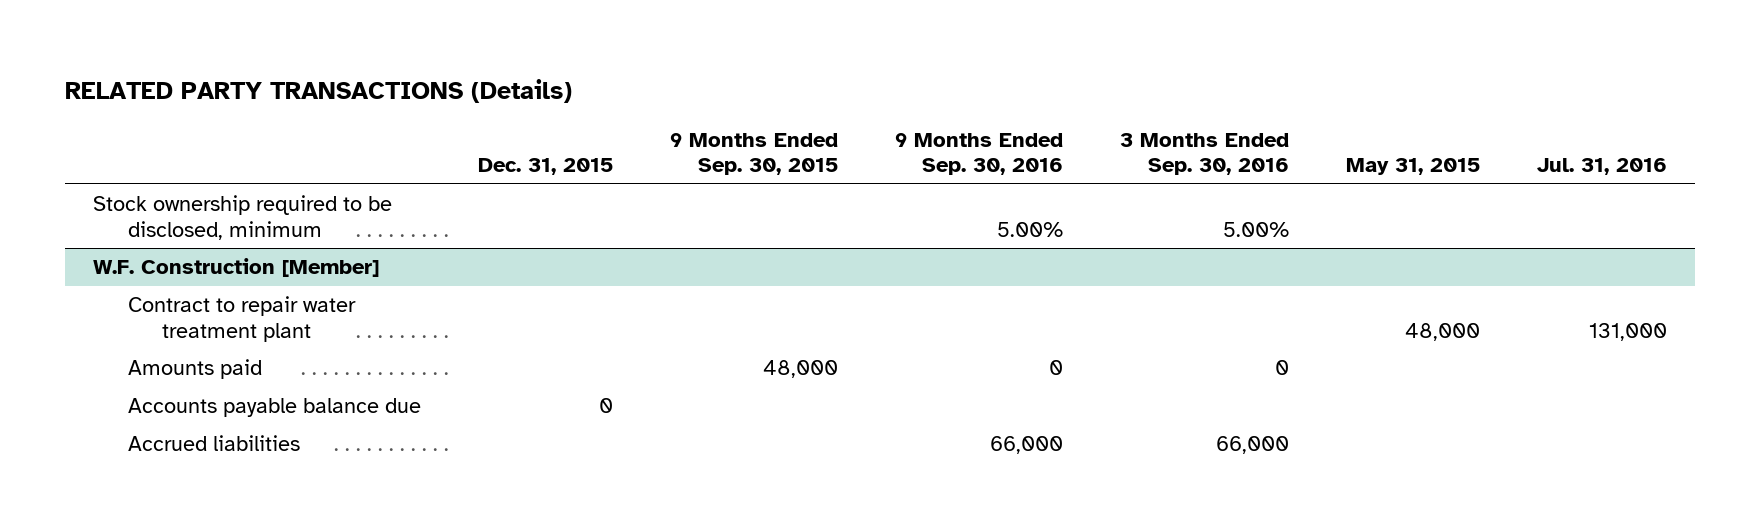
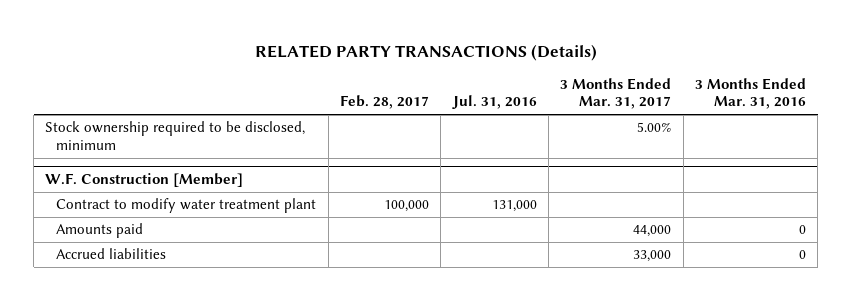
[477,158,613,176] Dec. 31, 2015 -> none
[669,132,838,176] 9 Months Ended Sep. 30, 2015 -> none
[894,132,1063,176] 9 Months Ended Sep. 30, 2016 -> none
[1119,132,1289,176] 3 Months Ended Sep. 30, 2016 -> none
[1345,158,1480,176] May 31, 2015 -> none
none -> [340,95,430,110] Feb. 28, 2017
none -> [560,78,672,110] 3 Months Ended Mar. 31, 2017
none -> [694,78,806,110] 3 Months Ended Mar. 31, 2016
[127,296,356,342] Contract to repair water treatment plant -> [56,198,317,214] Contract to modify water treatment plant
[127,398,421,418] Accounts payable balance due -> none

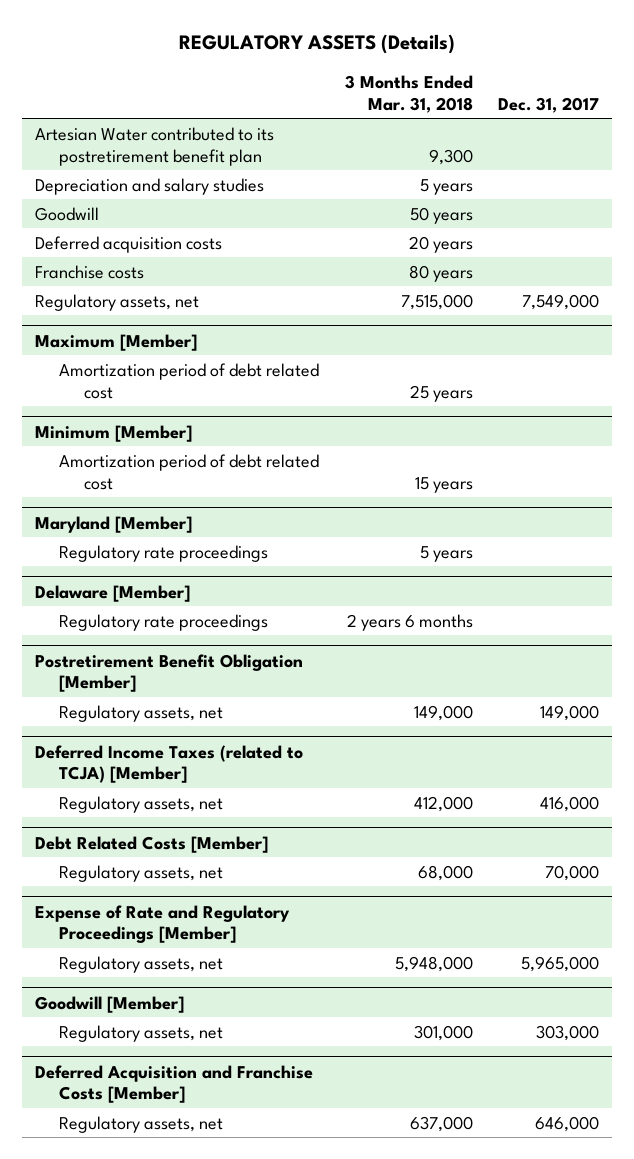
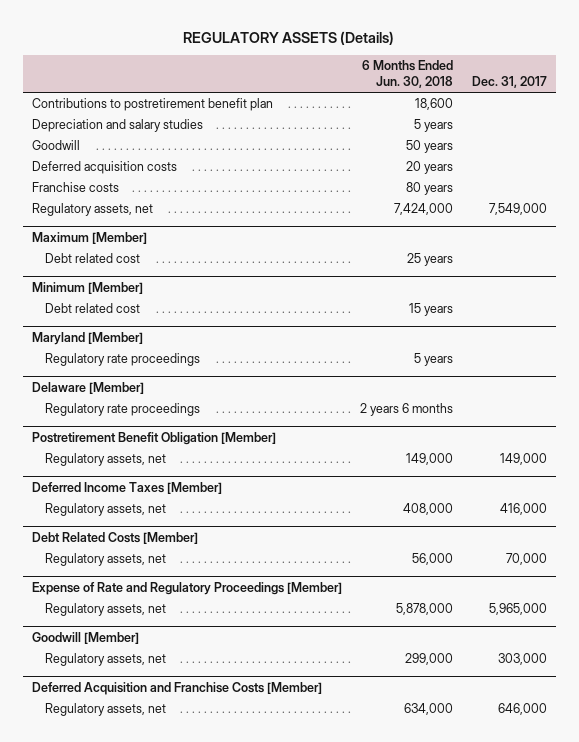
[344,74,473,113] 3 Months Ended Mar. 31, 2018 -> none
none -> [362,60,454,89] 6 Months Ended Jun. 30, 2018
[34,126,274,166] Artesian Water contributed to its postretirement benefit plan -> [32,98,274,112] Contributions to postretirement benefit plan
[59,362,320,399] Amortization period of debt related cost -> [45,253,141,264] Debt related cost
[59,453,320,490] Amortization period of debt related cost -> [45,303,141,314] Debt related cost
[34,744,303,784] Deferred Income Taxes (related to TCJA) [Member] -> [32,482,223,495] Deferred Income Taxes [Member]

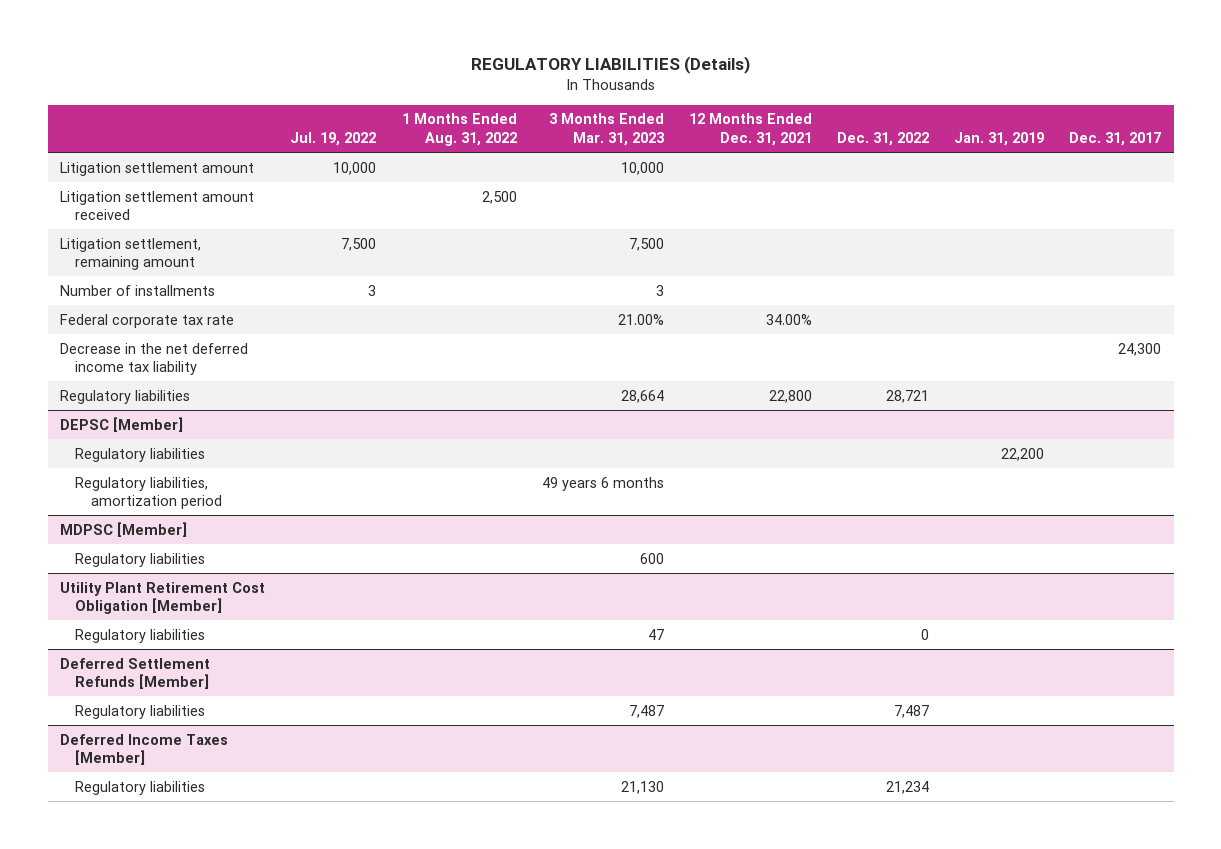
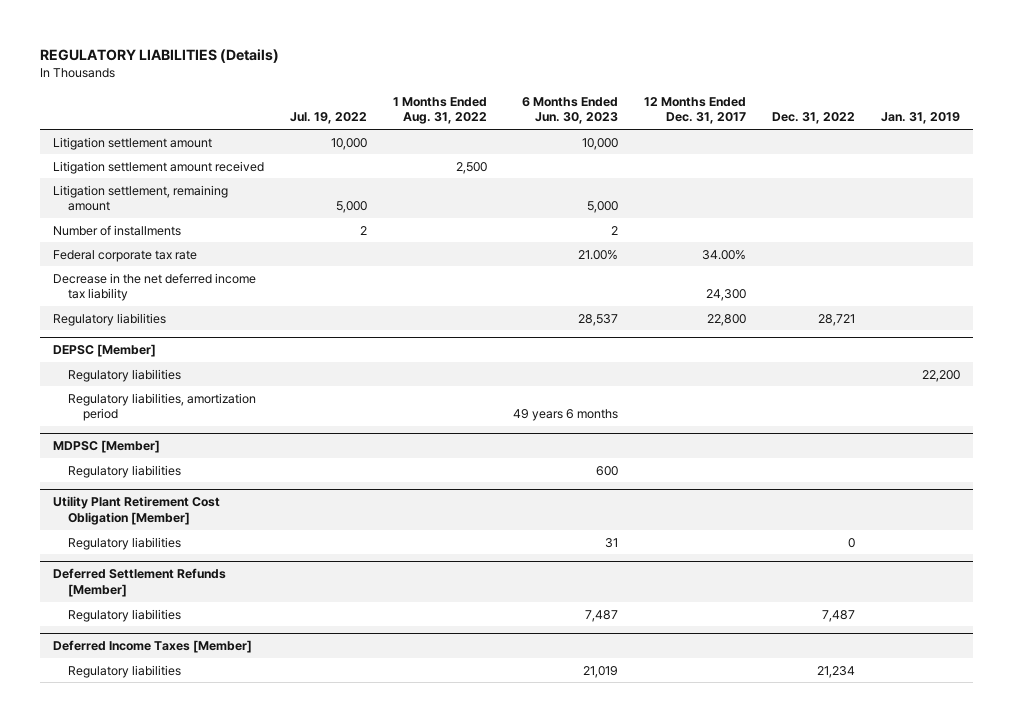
[548,113,664,146] 3 Months Ended Mar. 31, 2023 -> none
[688,113,812,146] 12 Months Ended Dec. 31, 2021 -> none
[1069,131,1162,146] Dec. 31, 2017 -> none
none -> [521,96,618,125] 6 Months Ended Jun. 30, 2023
none -> [643,96,746,125] 12 Months Ended Dec. 31, 2017
[341,237,377,251] 7,500 -> [335,201,367,214] 5,000
[368,284,377,296] 3 -> [359,225,367,235] 2

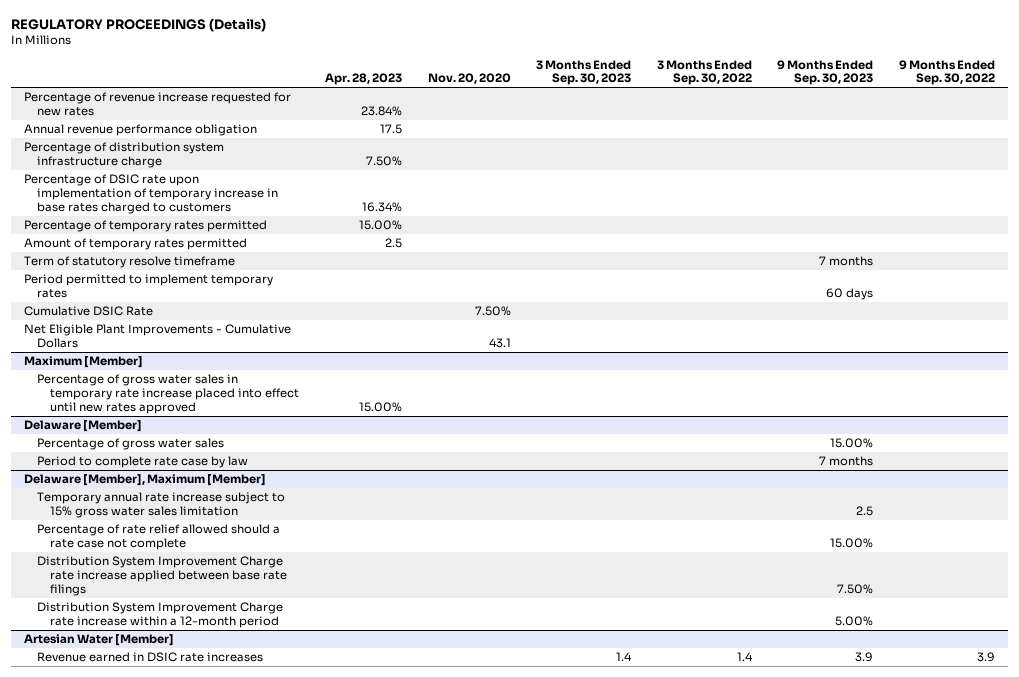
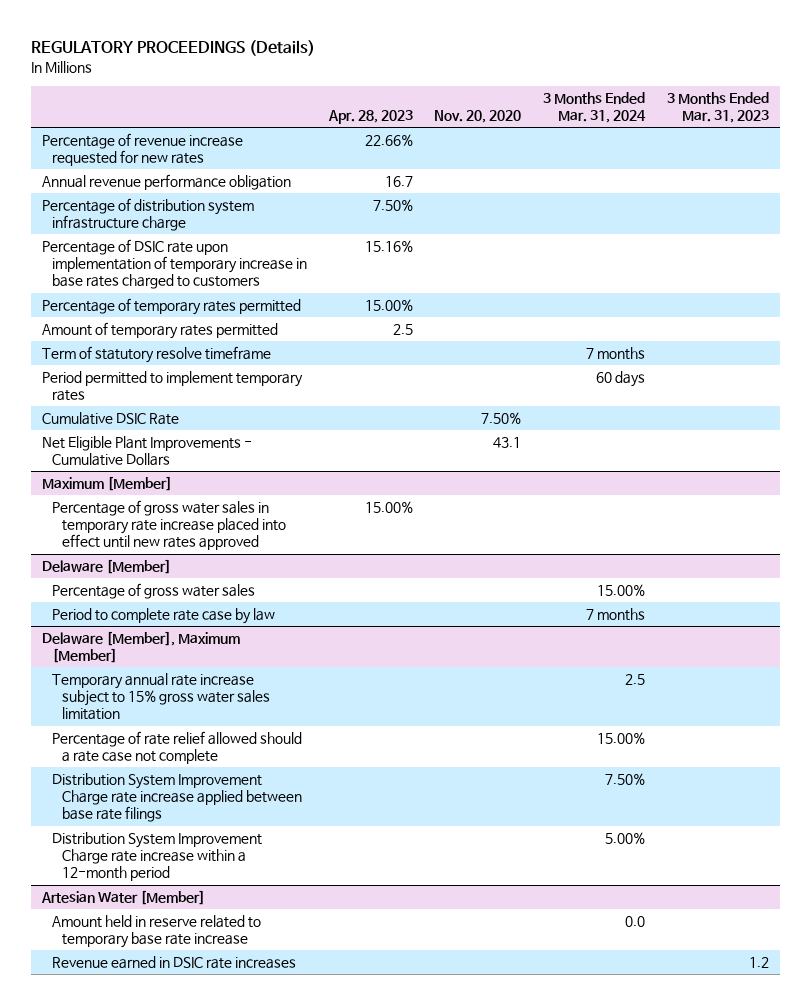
[536,59,632,86] 3 Months Ended Sep. 30, 2023 -> none
[656,59,752,86] 3 Months Ended Sep. 30, 2022 -> none
[777,59,874,86] 9 Months Ended Sep. 30, 2023 -> none
[898,59,995,86] 9 Months Ended Sep. 30, 2022 -> none
none -> [543,91,647,123] 3 Months Ended Mar. 31, 2024
none -> [666,91,769,123] 3 Months Ended Mar. 31, 2023
[360,106,402,117] 23.84% -> [364,134,413,147] 22.66%
[379,124,402,135] 17.5 -> [384,176,413,188] 16.7
[361,201,402,212] 16.34% -> [364,240,413,253] 15.16%
none -> [51,915,261,949] Amount held in reserve related to temporary base rate increase

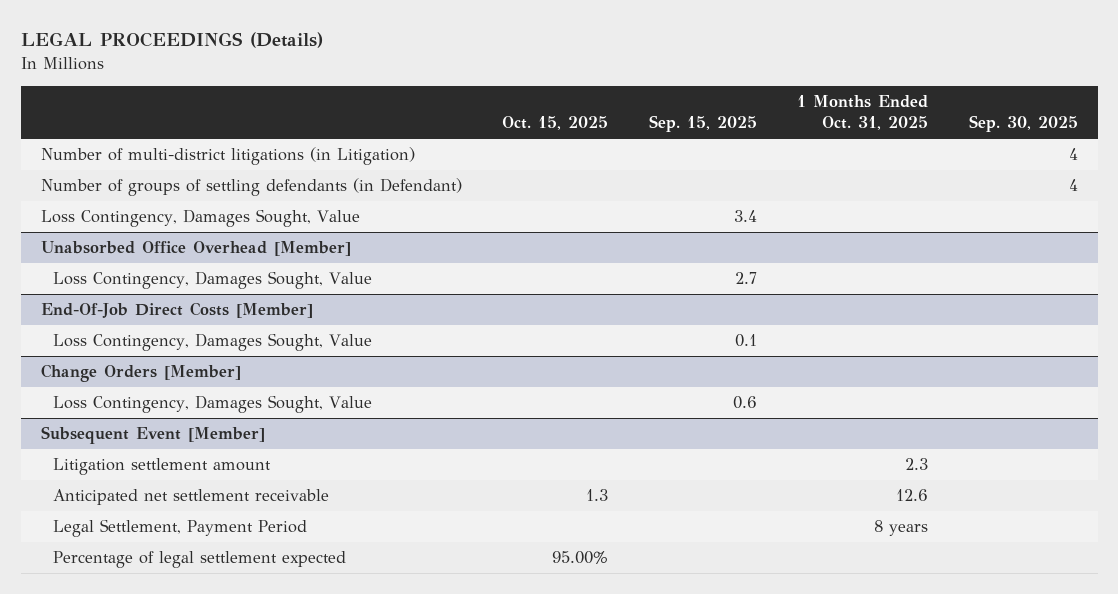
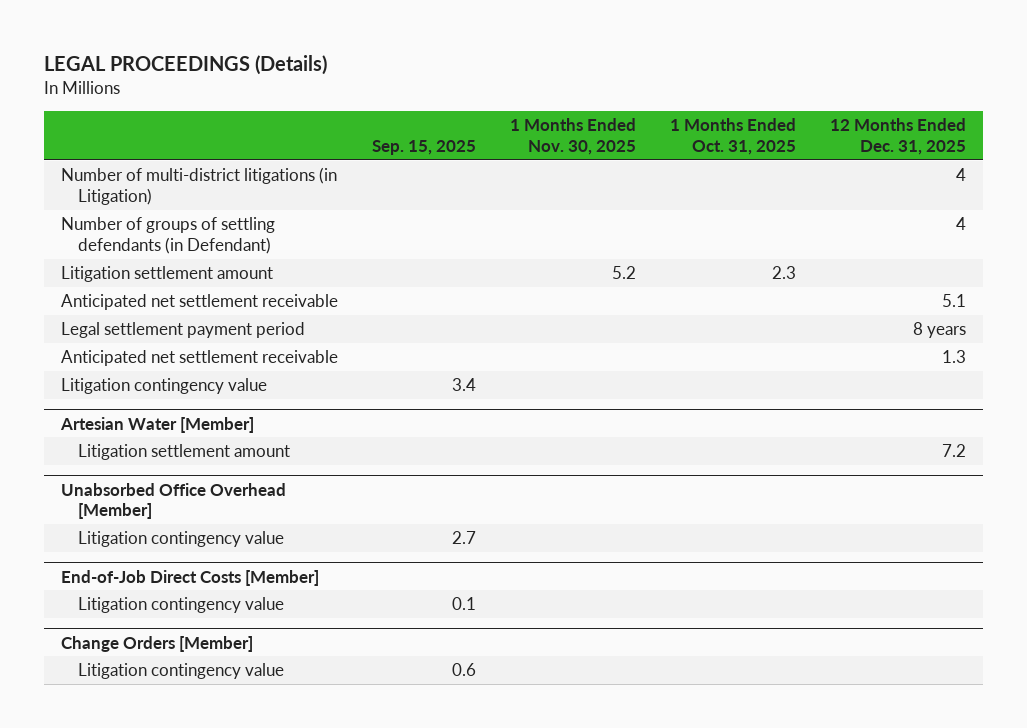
[502,116,609,131] Oct. 15, 2025 -> none
[968,115,1078,133] Sep. 30, 2025 -> none
none -> [509,117,636,155] 1 Months Ended Nov. 30, 2025
none -> [829,117,966,155] 12 Months Ended Dec. 31, 2025
none -> [61,266,274,283] Litigation settlement amount
none -> [61,294,339,311] Anticipated net settlement receivable
none -> [61,322,306,339] Legal settlement payment period
none -> [61,350,339,367] Anticipated net settlement receivable
[40,209,360,228] Loss Contingency, Damages Sought, Value -> [61,378,268,395] Litigation contingency value
none -> [60,416,255,433] Artesian Water [Member]
none -> [77,444,290,461] Litigation settlement amount
[53,271,373,290] Loss Contingency, Damages Sought, Value -> [77,531,284,548] Litigation contingency value
[40,302,313,319] End-Of-Job Direct Costs [Member] -> [61,569,320,586] End-of-Job Direct Costs [Member]
[53,333,373,352] Loss Contingency, Damages Sought, Value -> [77,597,284,614] Litigation contingency value
[40,426,265,445] Subsequent Event [Member] -> none
[53,458,272,476] Litigation settlement amount -> none
[53,489,330,506] Anticipated net settlement receivable -> none
[53,519,308,538] Legal Settlement, Payment Period -> none
[53,551,347,569] Percentage of legal settlement expected -> none
[53,395,373,414] Loss Contingency, Damages Sought, Value -> [77,663,284,680] Litigation contingency value

